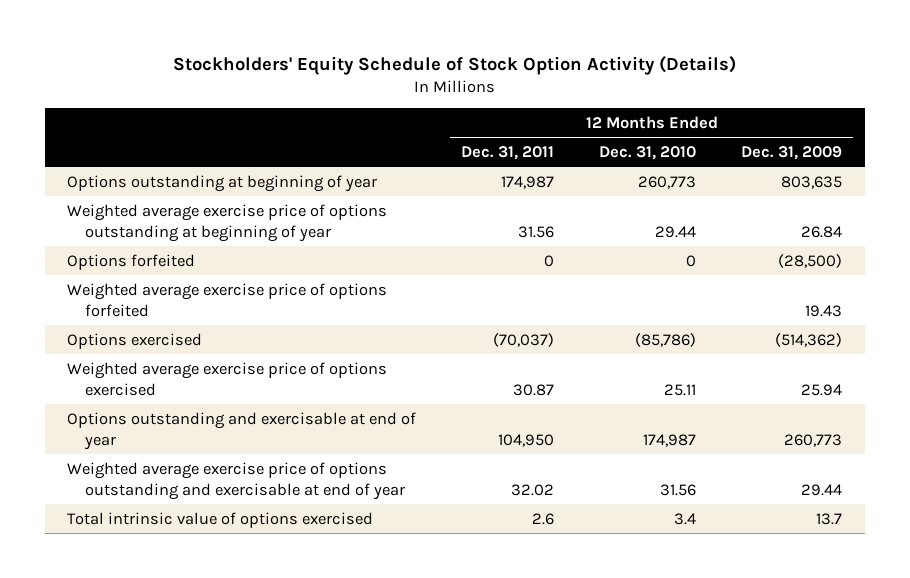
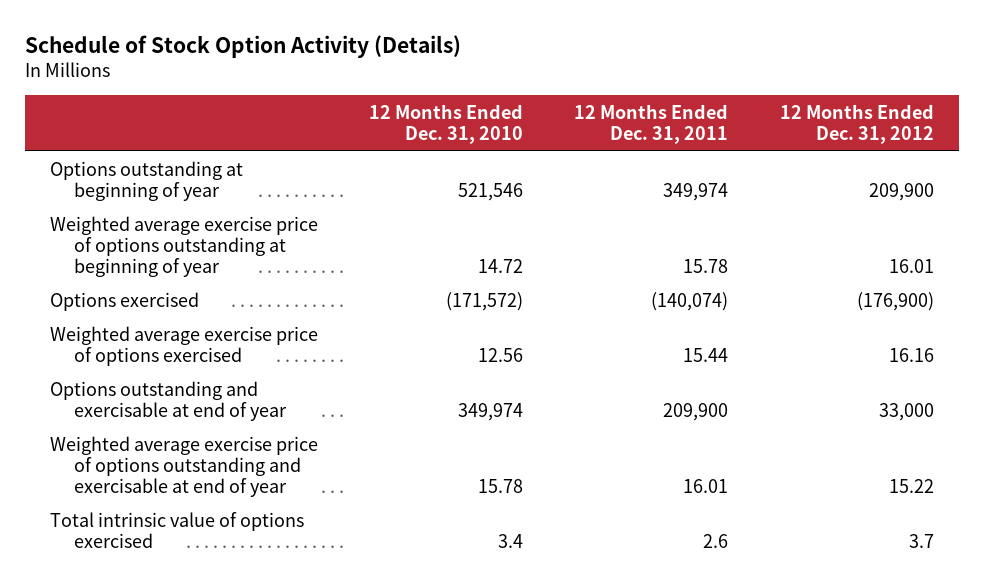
[172,56,736,76] Stockholders' Equity Schedule of Stock Option Activity (Details) -> [24,34,461,58] Schedule of Stock Option Activity (Details)
[741,145,843,160] Dec. 31, 2009 -> none
none -> [779,104,934,145] 12 Months Ended Dec. 31, 2012
[67,253,196,270] Options forfeited -> none
[67,282,388,317] Weighted average exercise price of options forfeited -> none
[501,175,555,189] 174,987 -> [663,182,729,201] 349,974
[638,175,697,189] 260,773 -> [458,182,524,201] 521,546
[518,225,555,238] 31.56 -> [683,258,729,273] 15.78
[655,225,697,238] 29.44 -> [478,258,524,273] 14.72
[493,332,555,347] (70,037) -> [651,291,729,311] (140,074)
[635,332,697,347] (85,786) -> [446,291,524,311] (171,572)
[513,383,555,396] 30.87 -> [683,347,729,362] 15.44
[664,383,697,396] 25.11 -> [478,347,524,362] 12.56
[498,433,555,447] 104,950 -> [663,402,729,421] 209,900
[643,433,697,447] 174,987 -> [458,402,524,421] 349,974
[511,483,555,496] 32.02 -> [683,478,729,493] 16.01
[660,483,697,496] 31.56 -> [478,478,524,493] 15.78

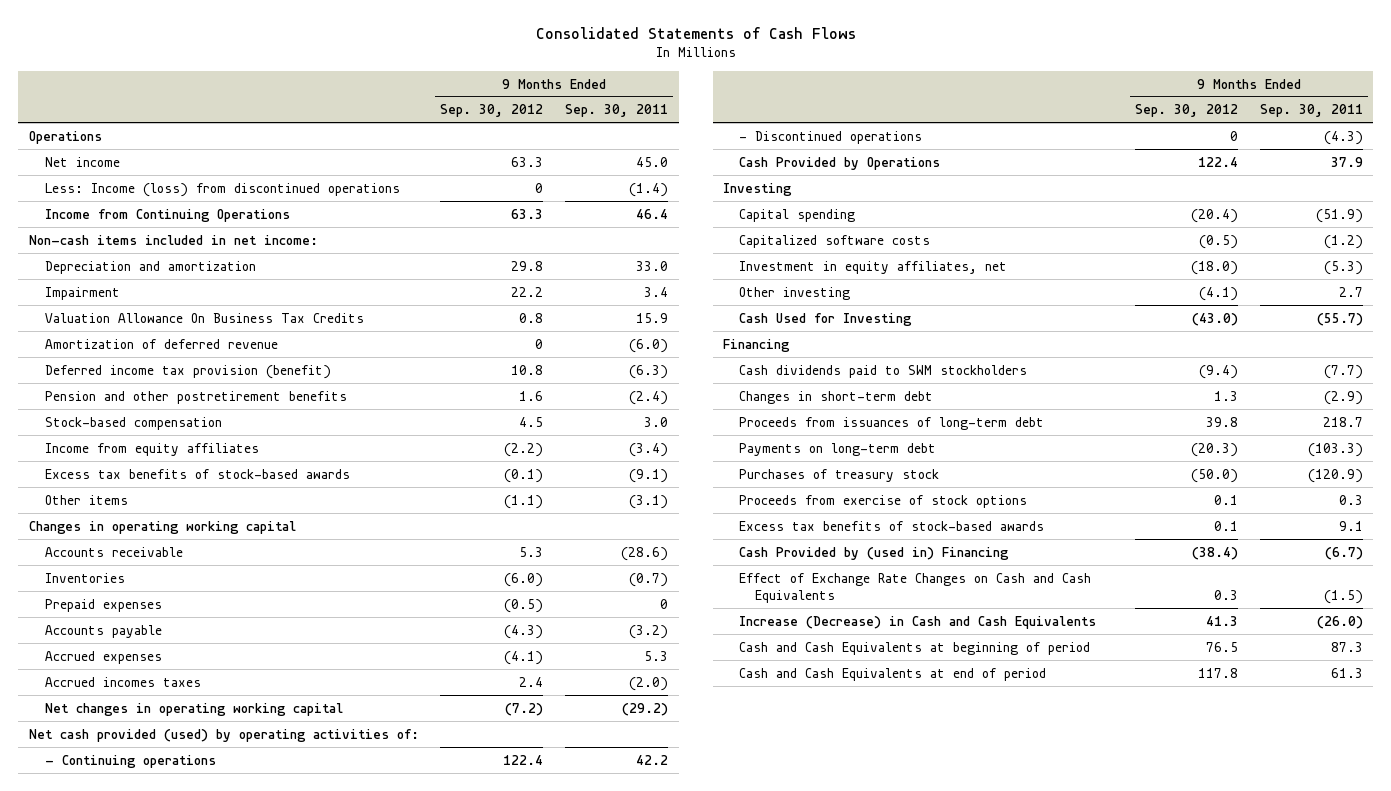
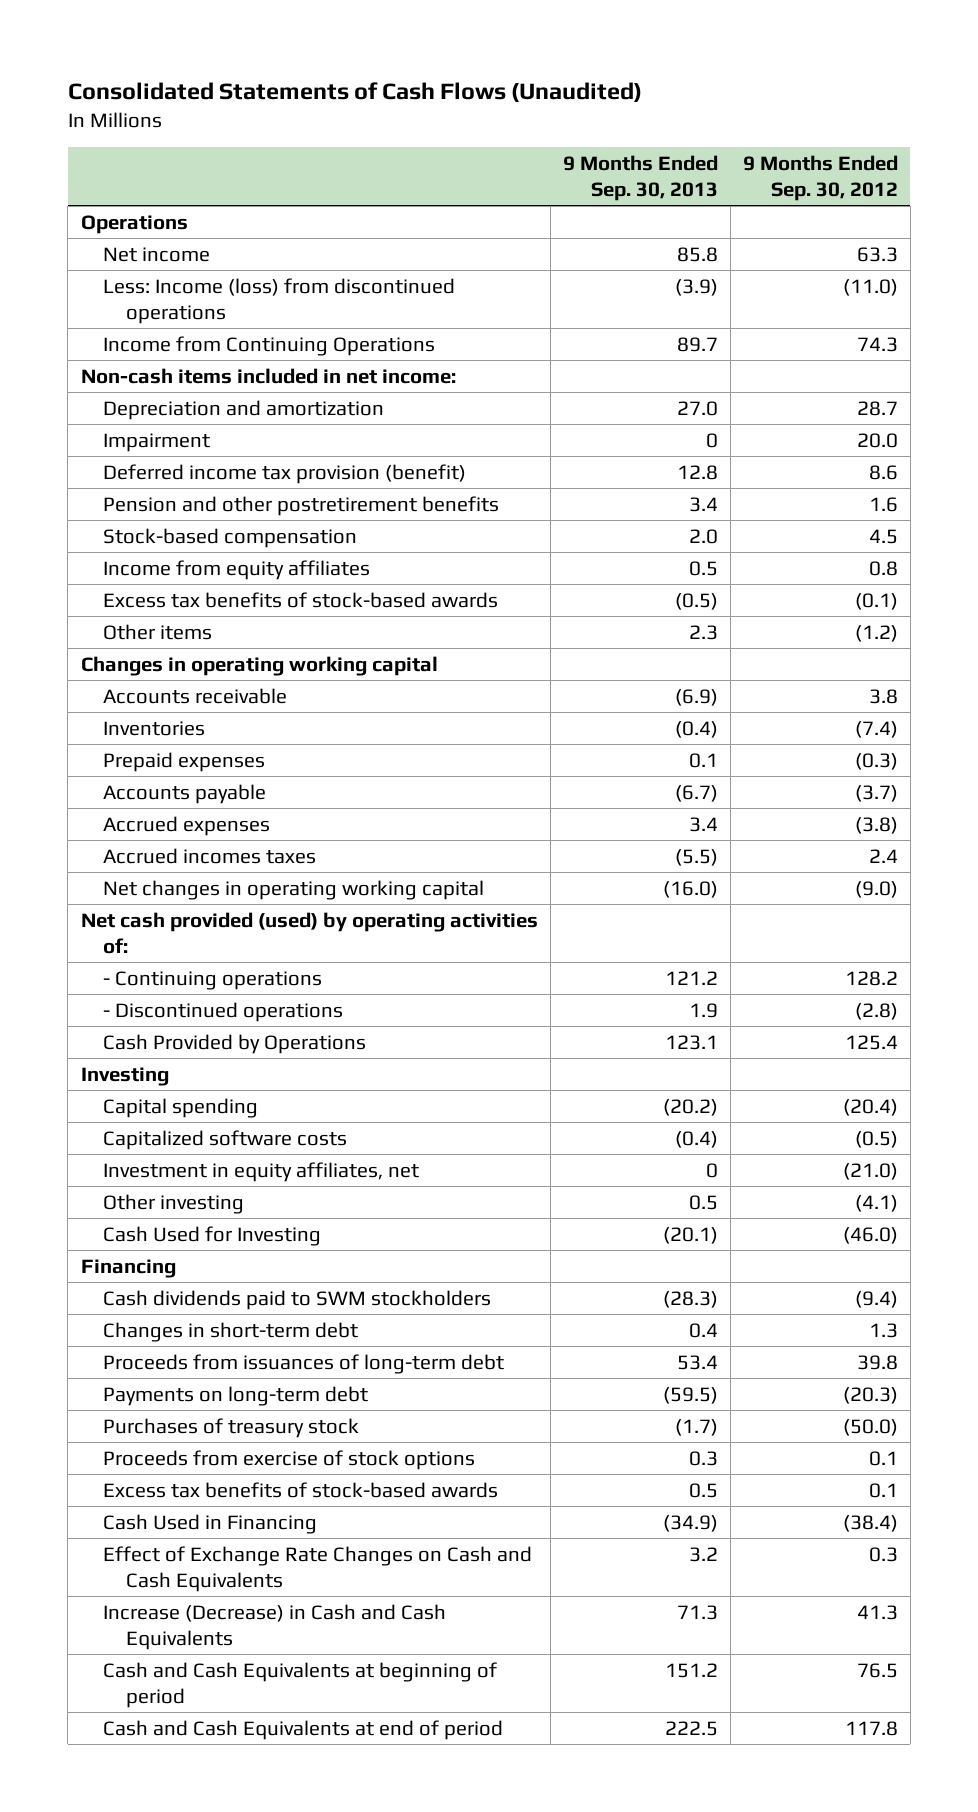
[535,26,856,39] Consolidated Statements of Cash Flows -> [67,82,642,103] Consolidated Statements of Cash Flows (Unaudited)
[564,104,668,118] Sep. 30, 2011 -> none
none -> [562,154,718,201] 9 Months Ended Sep. 30, 2013
[535,182,544,193] 0 -> [842,278,898,296] (11.0)
[511,208,544,219] 63.3 -> [856,336,898,352] 74.3
[44,312,364,323] Valuation Allowance On Business Tax Credits -> none
[44,338,278,349] Amortization of deferred revenue -> none
[511,260,544,271] 29.8 -> [856,400,898,416] 28.7
[511,286,544,297] 22.2 -> [856,432,898,448] 20.0
[511,364,544,375] 10.8 -> [868,464,898,480] 8.6
[504,442,544,457] (2.2) -> [868,560,898,576] 0.8
[504,494,544,509] (1.1) -> [854,624,898,642] (1.2)
[519,546,544,557] 5.3 -> [868,688,898,704] 3.8
[504,572,544,587] (6.0) -> [854,720,898,738] (7.4)
[504,598,544,613] (0.5) -> [854,752,898,770] (0.3)
[504,624,544,639] (4.3) -> [854,784,898,802] (3.7)
[504,650,544,665] (4.1) -> [854,816,898,834] (3.8)
[505,702,544,716] (7.2) -> [854,880,898,898] (9.0)
[503,754,544,765] 122.4 -> [844,970,898,986] 128.2
[1230,130,1239,141] 0 -> [854,1002,898,1020] (2.8)
[1198,156,1239,167] 122.4 -> [844,1034,898,1050] 125.4
[1191,260,1239,275] (18.0) -> [842,1162,898,1180] (21.0)
[1192,312,1239,326] (43.0) -> [842,1226,898,1244] (46.0)
[739,546,1010,560] Cash Provided by (used in) Financing -> [103,1513,318,1534] Cash Used in Financing

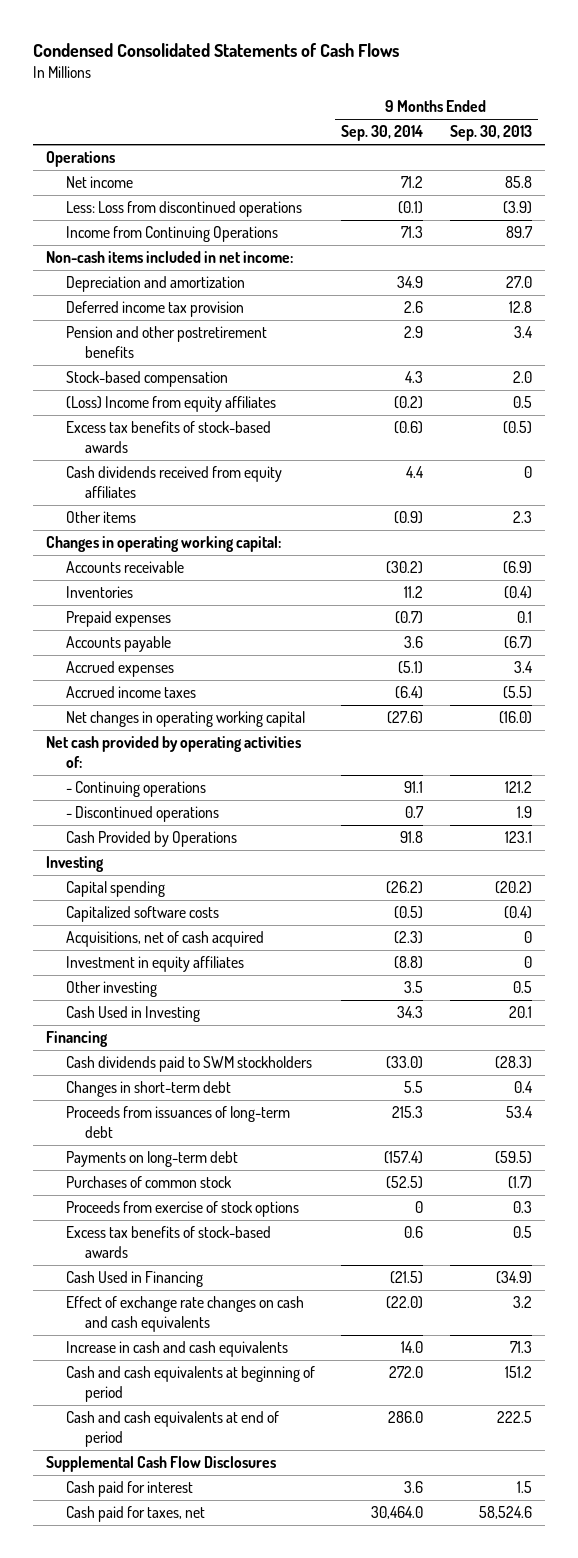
[67,82,642,103] Consolidated Statements of Cash Flows (Unaudited) -> [32,43,399,58] Condensed Consolidated Statements of Cash Flows
[742,154,898,201] 9 Months Ended Sep. 30, 2012 -> none
none -> [341,125,424,142] Sep. 30, 2014
[103,277,456,324] Less: Income (loss) from discontinued operations -> [65,201,302,218] Less: Loss from discontinued operations
[103,432,211,452] Impairment -> none
[103,463,467,484] Deferred income tax provision (benefit) -> [65,301,244,318] Deferred income tax provision
[103,559,371,580] Income from equity affiliates -> [65,396,276,413] (Loss) Income from equity affiliates
none -> [65,466,282,498] Cash dividends received from equity affiliates
[80,655,438,676] Changes in operating working capital -> [46,536,282,553] Changes in operating working capital:
[103,847,317,864] Accrued incomes taxes -> [65,686,196,699] Accrued income taxes
[80,911,538,954] Net cash provided (used) by operating activities of: -> [46,736,302,768] Net cash provided by operating activities of:
none -> [65,931,264,948] Acquisitions, net of cash acquired
[103,1161,420,1182] Investment in equity affiliates, net -> [65,956,244,973] Investment in equity affiliates
[103,1225,322,1246] Cash Used for Investing -> [65,1006,200,1023] Cash Used in Investing
[662,1226,718,1244] (20.1) -> [508,1006,532,1019] 20.1
[103,1417,360,1438] Purchases of treasury stock -> [65,1176,232,1189] Purchases of common stock
[103,1545,533,1592] Effect of Exchange Rate Changes on Cash and Cash Equivalents -> [65,1296,304,1332] Effect of exchange rate changes on cash and cash equivalents
[103,1603,447,1650] Increase (Decrease) in Cash and Cash Equivalents -> [65,1341,288,1358] Increase in cash and cash equivalents
[103,1661,498,1708] Cash and Cash Equivalents at beginning of period -> [65,1366,315,1402] Cash and cash equivalents at beginning of period
[103,1719,504,1740] Cash and Cash Equivalents at end of period -> [65,1411,279,1447] Cash and cash equivalents at end of period
none -> [46,1456,277,1473] Supplemental Cash Flow Disclosures
none -> [65,1481,193,1498] Cash paid for interest
none -> [65,1506,205,1523] Cash paid for taxes, net

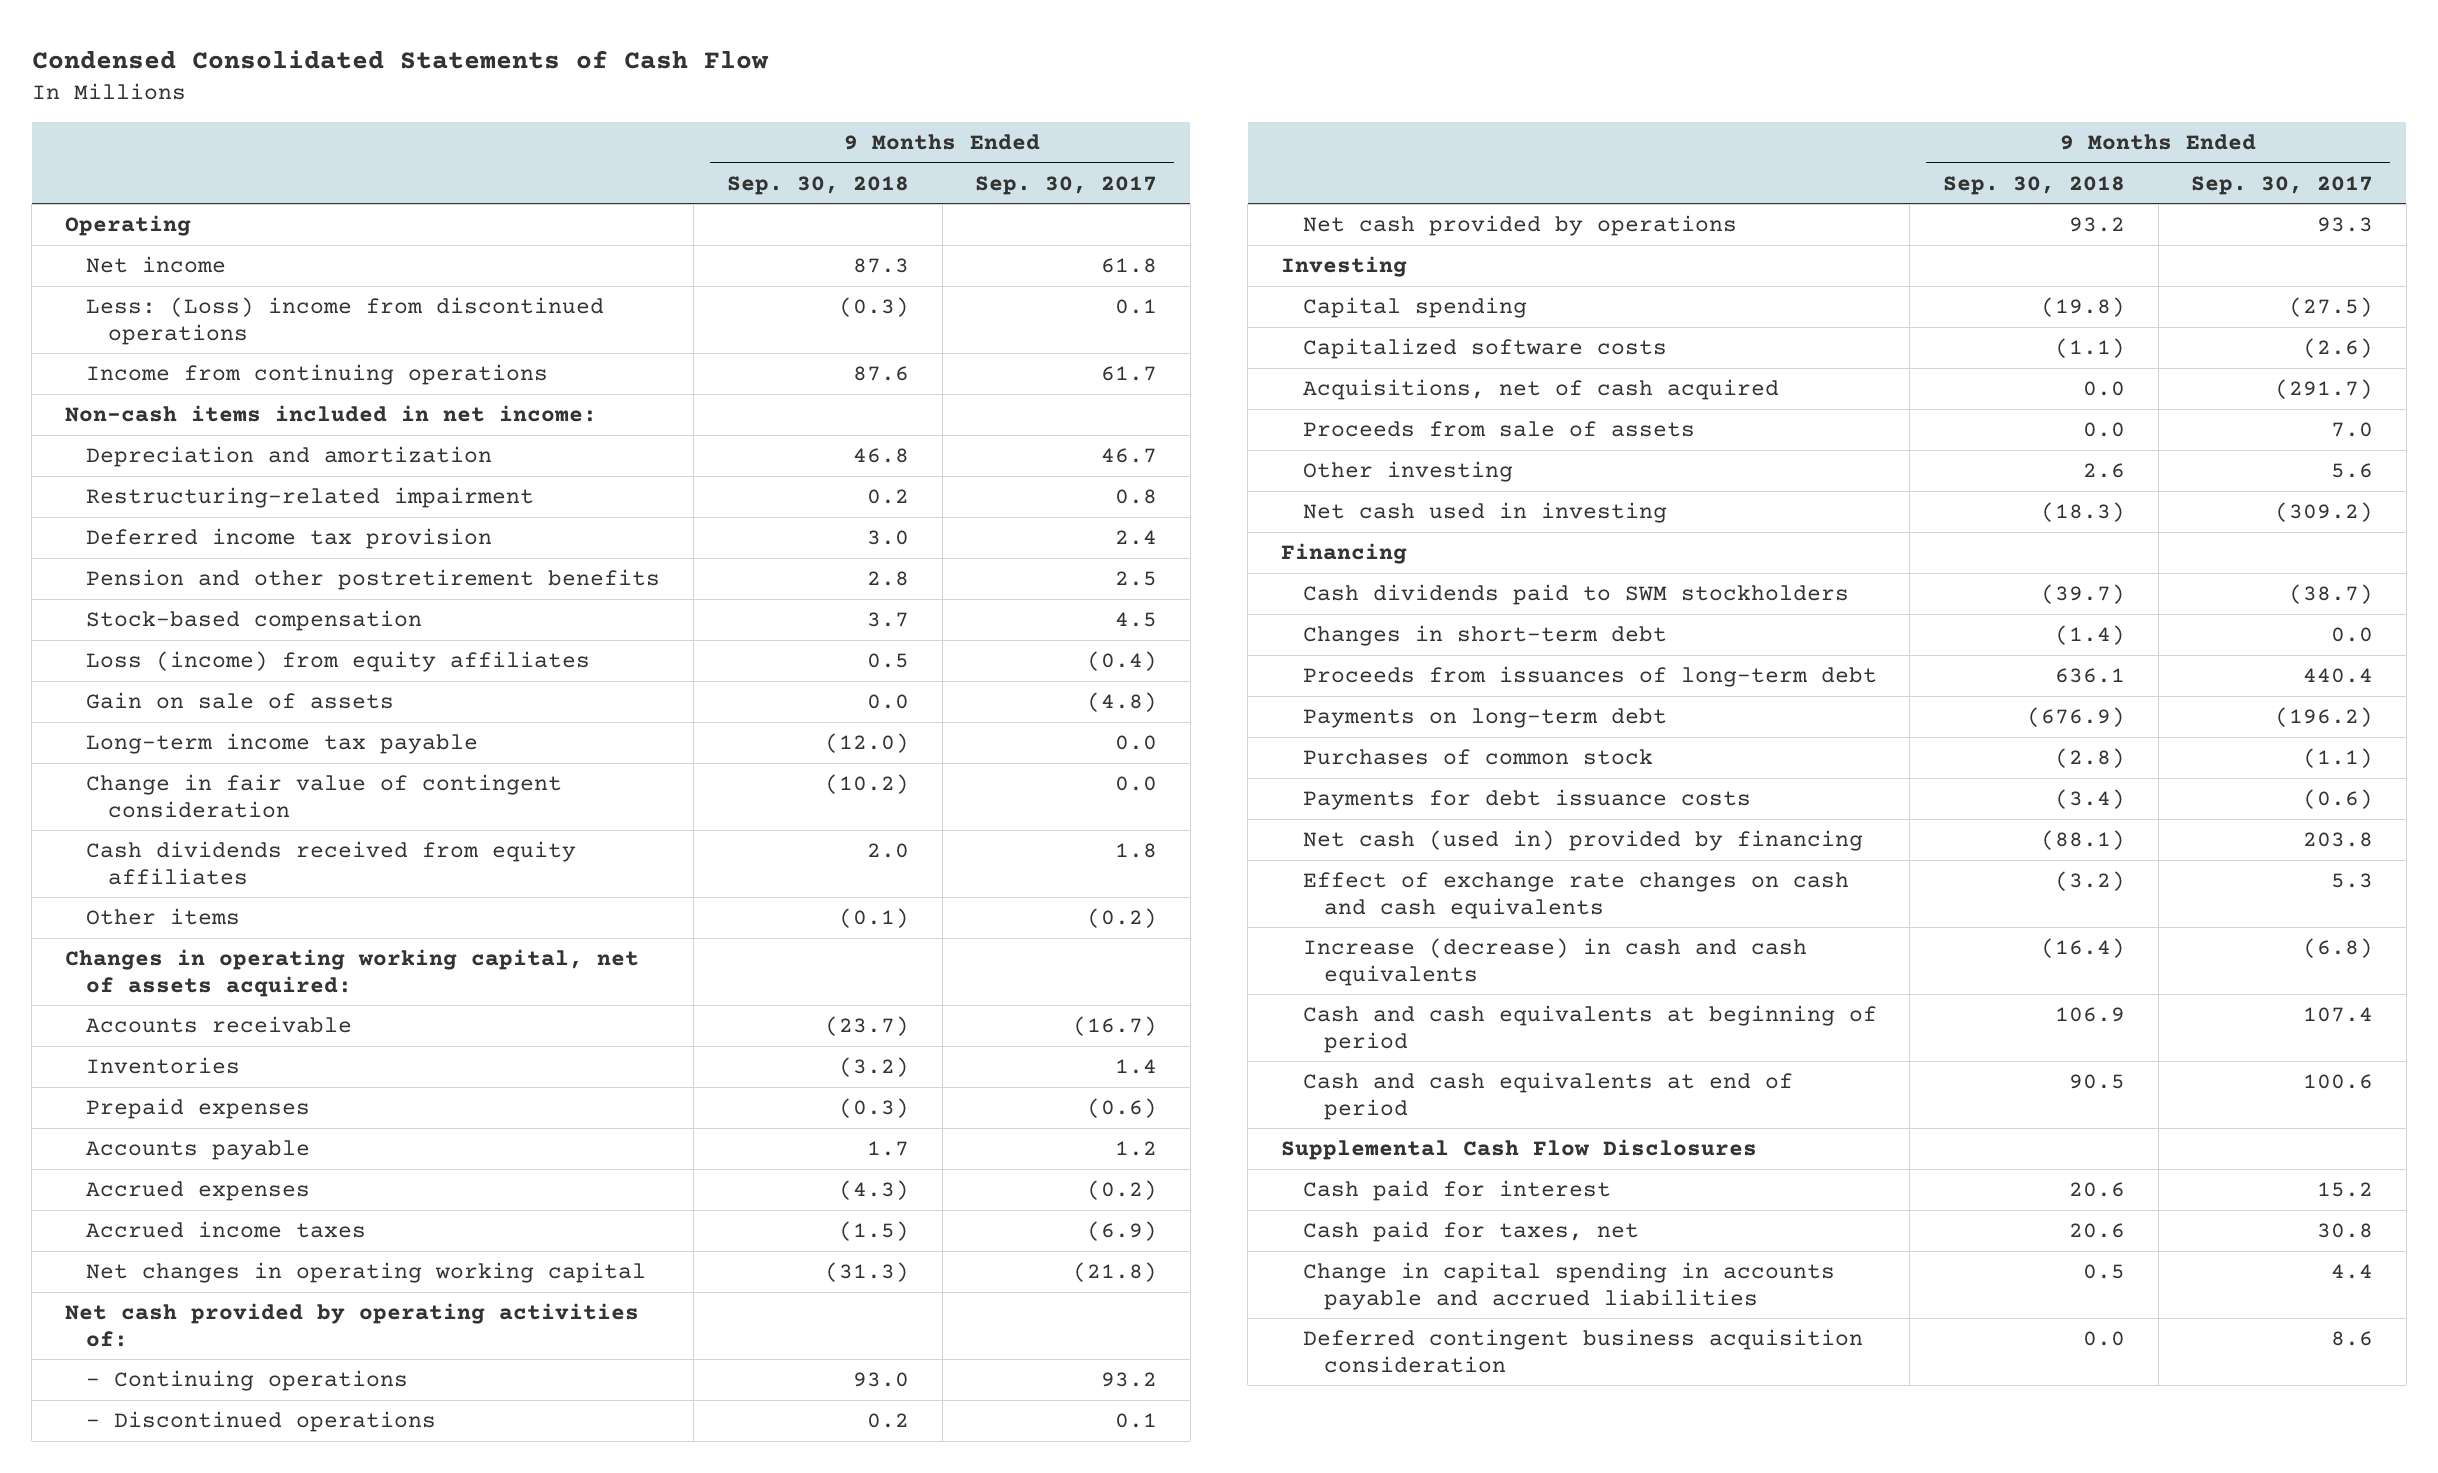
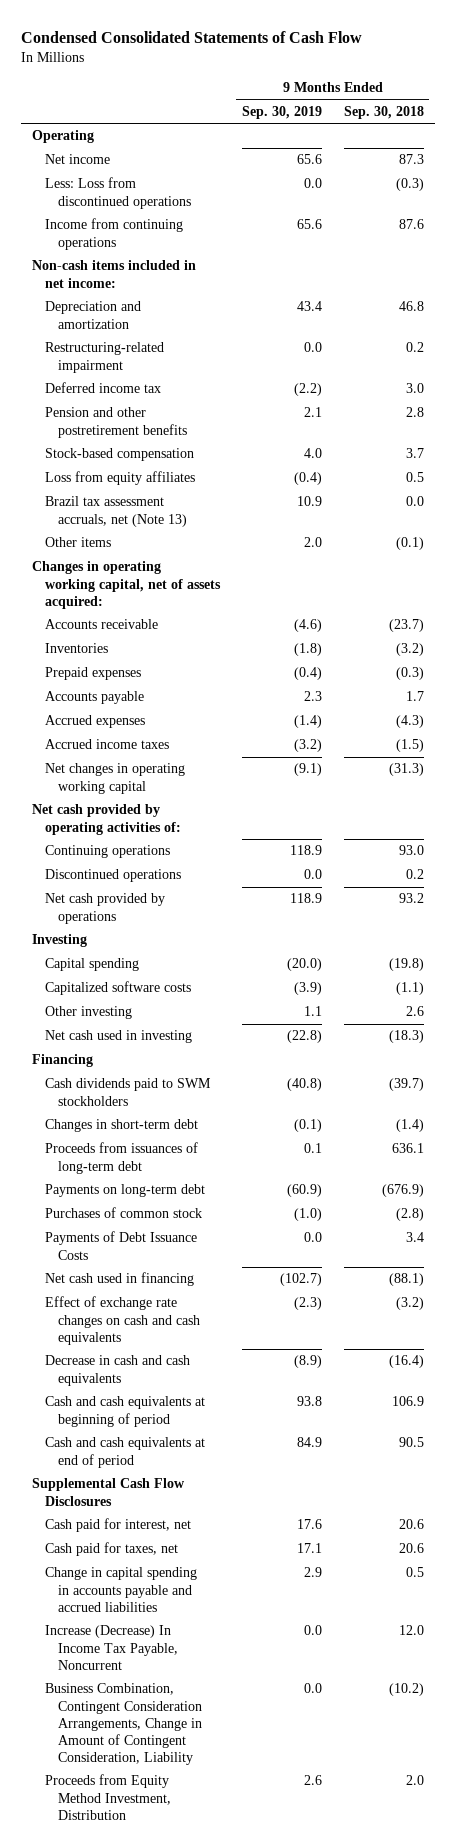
[975,175,1158,195] Sep. 30, 2017 -> none
none -> [241,105,322,119] Sep. 30, 2019
[86,297,605,345] Less: (Loss) income from discontinued operations -> [44,177,191,209] Less: Loss from discontinued operations
[86,528,493,550] Deferred income tax provision -> [44,382,161,394] Deferred income tax
[86,692,395,710] Gain on sale of assets -> none
[86,733,479,755] Long-term income tax payable -> none
[86,774,563,818] Change in fair value of contingent consideration -> none
[86,841,577,885] Cash dividends received from equity affiliates -> none
[86,651,591,673] Loss (income) from equity affiliates -> [44,471,195,486] Loss from equity affiliates
none -> [44,496,187,527] Brazil tax assessment accruals, net (Note 13)
[86,1370,409,1392] - Continuing operations -> [44,845,170,859] Continuing operations
[86,1411,437,1433] - Discontinued operations -> [44,869,181,883] Discontinued operations
[1302,379,1779,401] Acquisitions, net of cash acquired -> none
[1302,421,1695,438] Proceeds from sale of assets -> none
[1302,789,1751,811] Payments for debt issuance costs -> [44,1231,197,1260] Payments of Debt Issuance Costs
[2054,789,2125,810] (3.4) -> [405,1232,424,1243] 3.4
[1302,830,1863,852] Net cash (used in) provided by financing -> [44,1272,194,1287] Net cash used in financing
[1302,938,1807,986] Increase (decrease) in cash and cash equivalents -> [44,1355,190,1386] Decrease in cash and cash equivalents
[1302,1180,1611,1202] Cash paid for interest -> [44,1518,191,1533] Cash paid for interest, net
[1302,1329,1863,1373] Deferred contingent business acquisition consideration -> none
none -> [44,1625,178,1670] Increase (Decrease) In Income Tax Payable, Noncurrent
none -> [44,1683,202,1765] Business Combination, Contingent Consideration Arrangements, Change in Amount of Contingent Consideration, Liability
none -> [44,1774,171,1820] Proceeds from Equity Method Investment, Distribution

